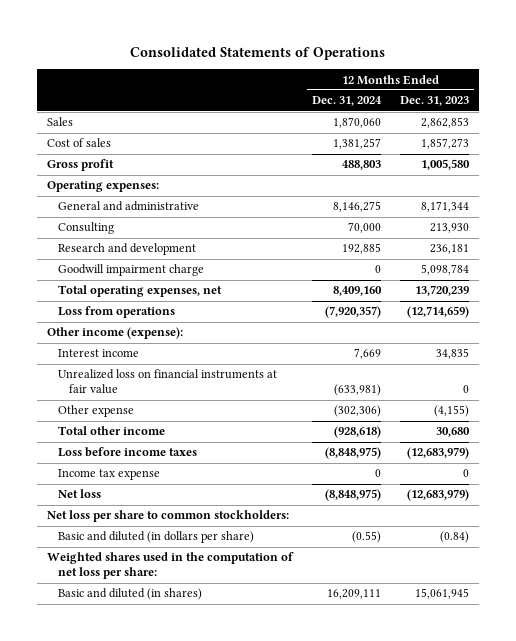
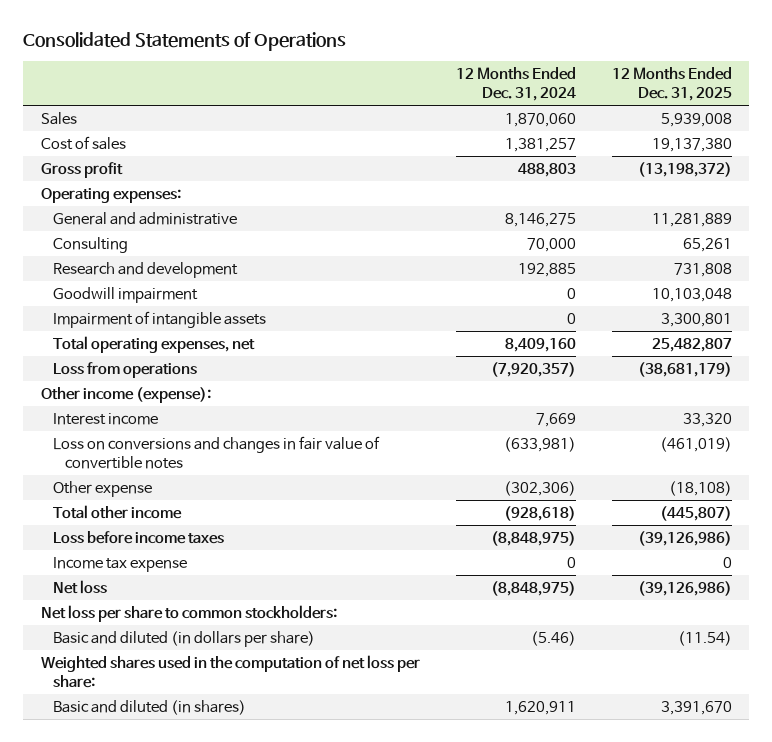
[400,96,470,107] Dec. 31, 2023 -> none
none -> [611,67,732,102] 12 Months Ended Dec. 31, 2025
[58,264,205,277] Goodwill impairment charge -> [53,286,199,303] Goodwill impairment
none -> [53,310,267,328] Impairment of intangible assets
[58,369,278,395] Unrealized loss on financial instruments at fair value -> [53,435,381,469] Loss on conversions and changes in fair value of convertible notes
[351,531,381,544] (0.55) -> [530,630,576,646] (5.46)
[326,589,381,600] 16,209,111 -> [504,700,576,715] 1,620,911

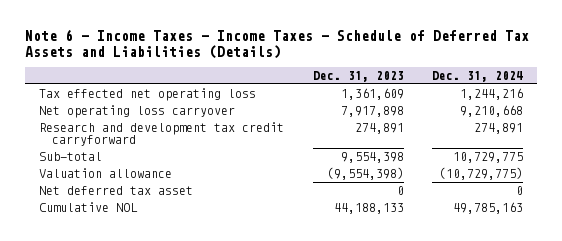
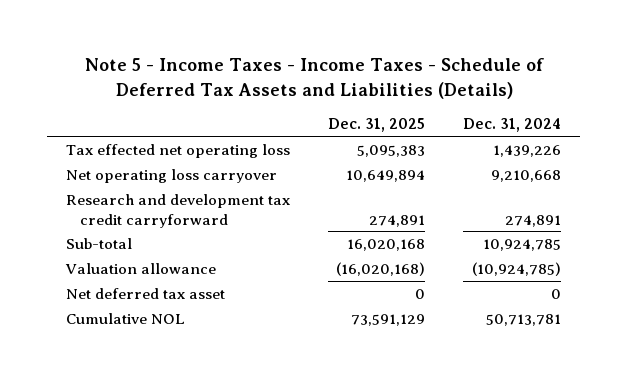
[25,29,530,59] Note 6 - Income Taxes - Income Taxes - Schedule of Deferred Tax Assets and Liabilities (Details) -> [84,58,544,99] Note 5 - Income Taxes - Income Taxes - Schedule of Deferred Tax Assets and Liabilities (Details)
[312,71,404,83] Dec. 31, 2023 -> none
none -> [328,118,426,133] Dec. 31, 2025
[459,88,523,101] 1,244,216 -> [493,144,562,157] 1,439,226
[452,152,523,164] 10,729,775 -> [483,238,562,251] 10,924,785
[438,167,523,181] (10,729,775) -> [472,261,562,276] (10,924,785)
[452,202,523,215] 49,785,163 -> [486,313,562,326] 50,713,781

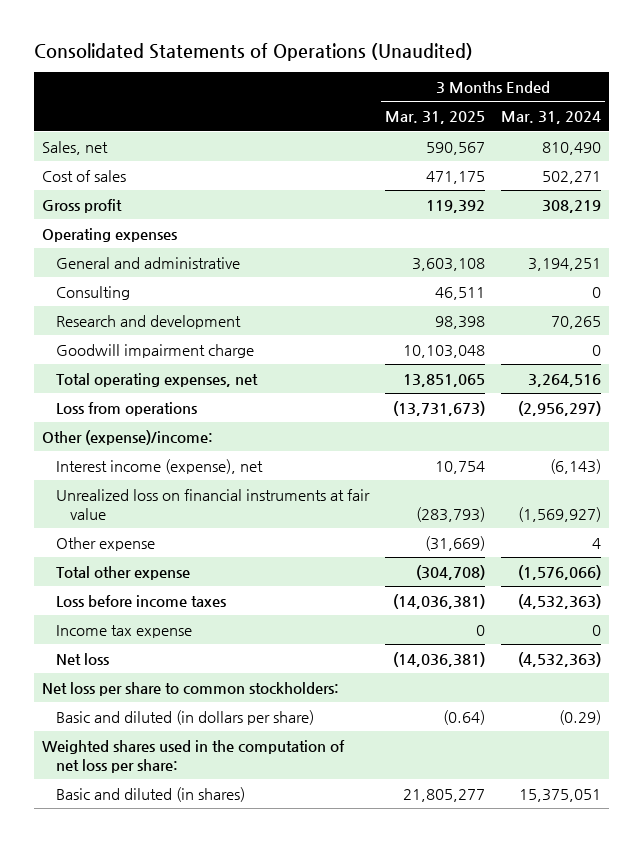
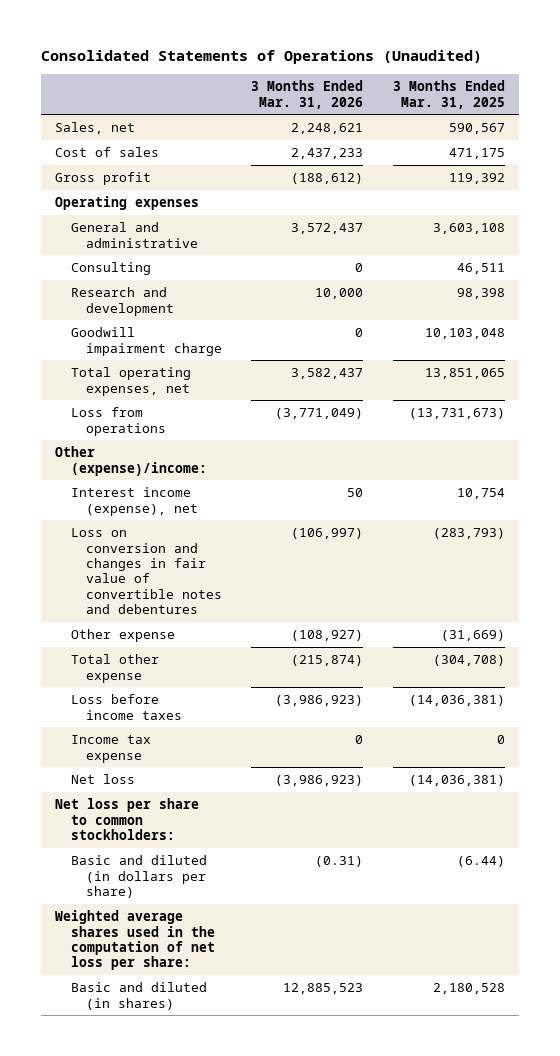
[501,111,602,125] Mar. 31, 2024 -> none
none -> [251,80,364,109] 3 Months Ended Mar. 31, 2026
[55,488,370,520] Unrealized loss on financial instruments at fair value -> [70,528,223,614] Loss on conversion and changes in fair value of convertible notes and debentures
[442,709,485,725] (0.64) -> [456,856,505,868] (6.44)
[41,739,345,773] Weighted shares used in the computation of net loss per share: -> [55,910,215,971] Weighted average shares used in the computation of net loss per share:
[402,788,485,802] 21,805,277 -> [432,983,505,995] 2,180,528

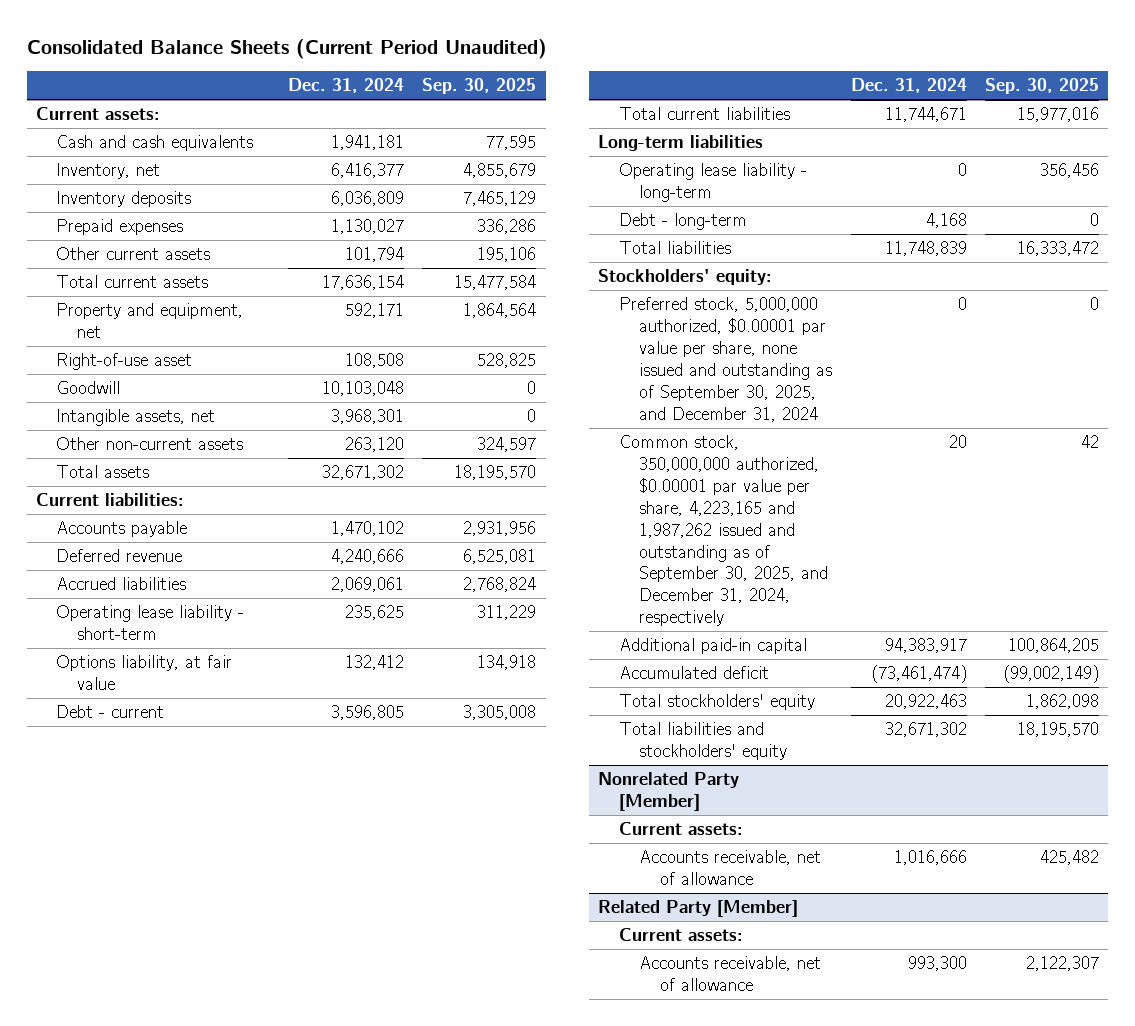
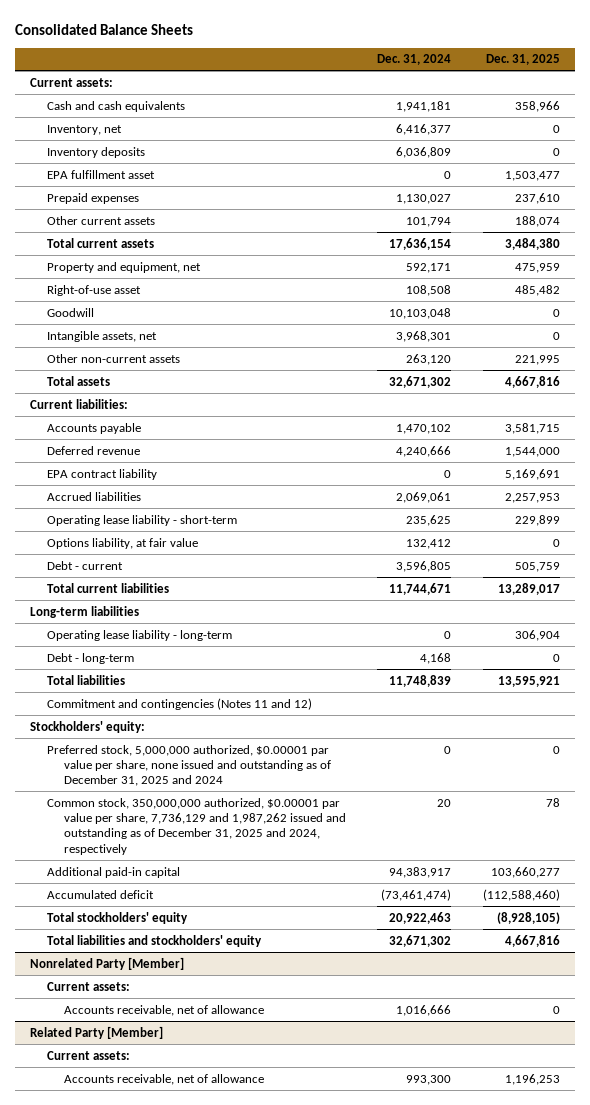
[26,38,547,59] Consolidated Balance Sheets (Current Period Unaudited) -> [14,23,193,35] Consolidated Balance Sheets
[422,78,537,95] Sep. 30, 2025 -> none
none -> [485,54,560,66] Dec. 31, 2025
none -> [47,169,156,179] EPA fulfillment asset
none -> [47,468,158,480] EPA contract liability
none -> [47,697,313,710] Commitment and contingencies (Notes 11 and 12)
[618,296,833,422] Preferred stock, 5,000,000 authorized, $0.00001 par value per share, none issued and outstanding as of September 30, 2025, and December 31, 2024 -> [47,744,332,787] Preferred stock, 5,000,000 authorized, $0.00001 par value per share, none issued and outstanding as of December 31, 2025 and 2024
[618,434,829,627] Common stock, 350,000,000 authorized, $0.00001 par value per share, 4,223,165 and 1,987,262 issued and outstanding as of September 30, 2025, and December 31, 2024, respectively -> [47,797,347,855] Common stock, 350,000,000 authorized, $0.00001 par value per share, 7,736,129 and 1,987,262 issued and outstanding as of December 31, 2025 and 2024, respectively

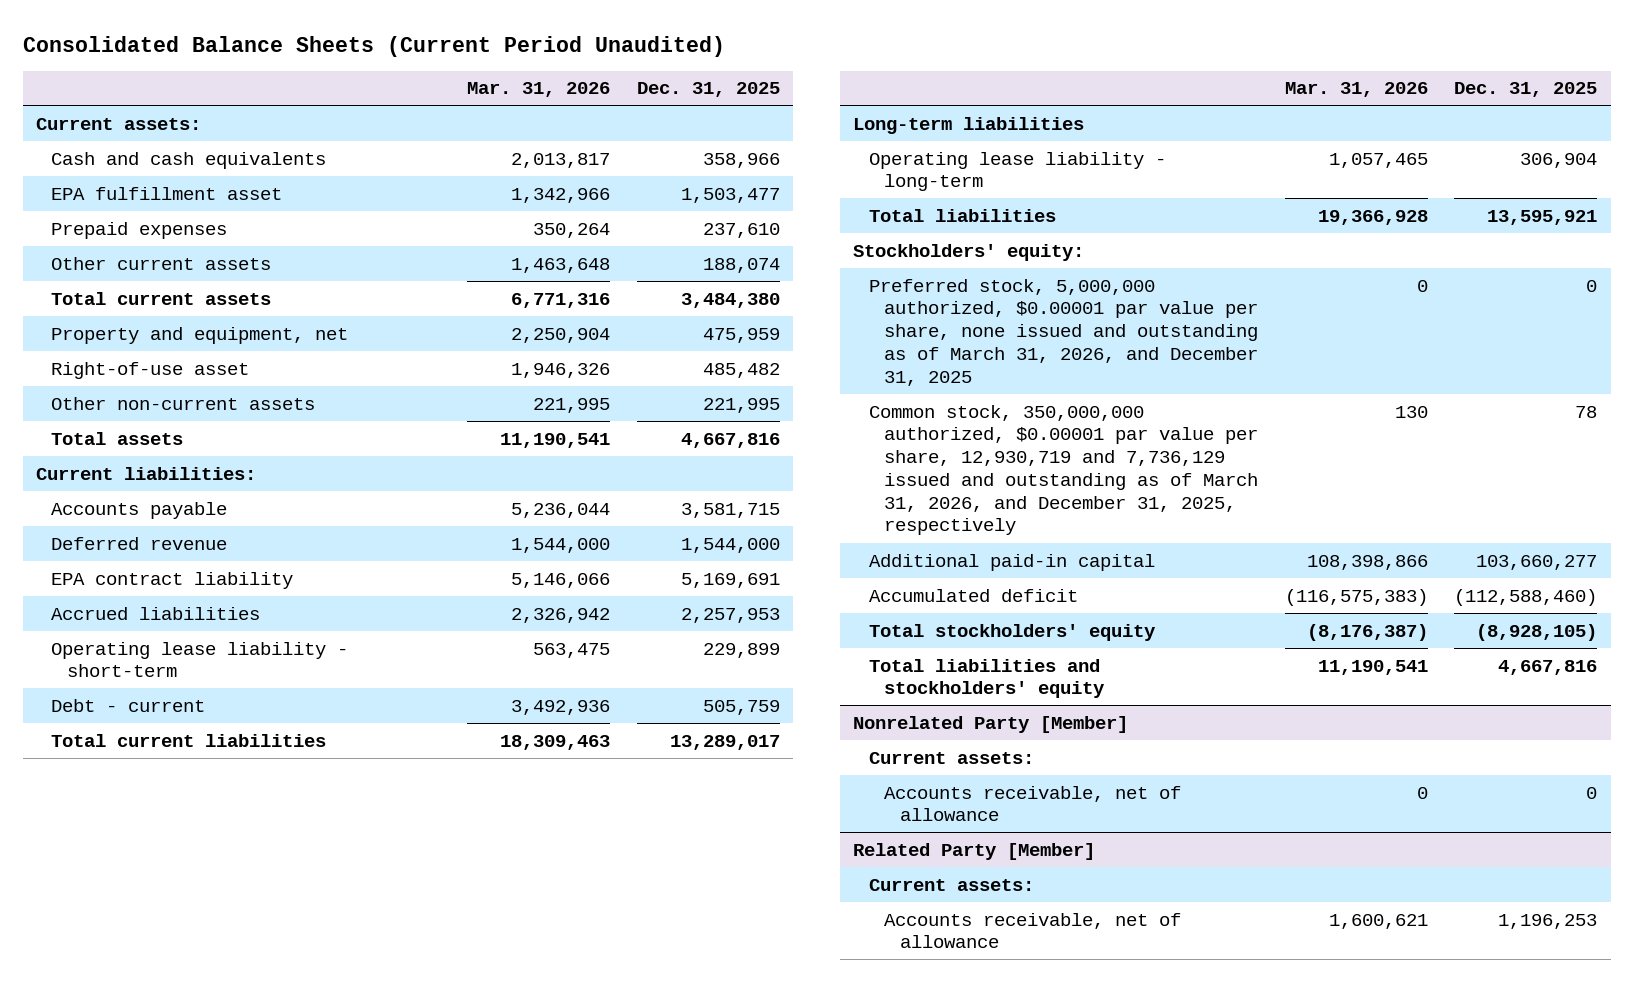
[14,23,193,35] Consolidated Balance Sheets -> [22,35,725,57] Consolidated Balance Sheets (Current Period Unaudited)
[377,54,452,66] Dec. 31, 2024 -> none
none -> [467,82,611,98] Mar. 31, 2026
[47,124,123,135] Inventory, net -> none
[47,146,146,158] Inventory deposits -> none
[47,307,95,317] Goodwill -> none
[47,330,158,342] Intangible assets, net -> none
[47,537,199,549] Options liability, at fair value -> none
[47,652,135,664] Debt - long-term -> none
[47,697,313,710] Commitment and contingencies (Notes 11 and 12) -> none
[47,744,332,787] Preferred stock, 5,000,000 authorized, $0.00001 par value per share, none issued and outstanding as of December 31, 2025 and 2024 -> [868,278,1259,386] Preferred stock, 5,000,000 authorized, $0.00001 par value per share, none issued and outstanding as of March 31, 2026, and December 31, 2025
[47,797,347,855] Common stock, 350,000,000 authorized, $0.00001 par value per share, 7,736,129 and 1,987,262 issued and outstanding as of December 31, 2025 and 2024, respectively -> [868,404,1259,536] Common stock, 350,000,000 authorized, $0.00001 par value per share, 12,930,719 and 7,736,129 issued and outstanding as of March 31, 2026, and December 31, 2025, respectively

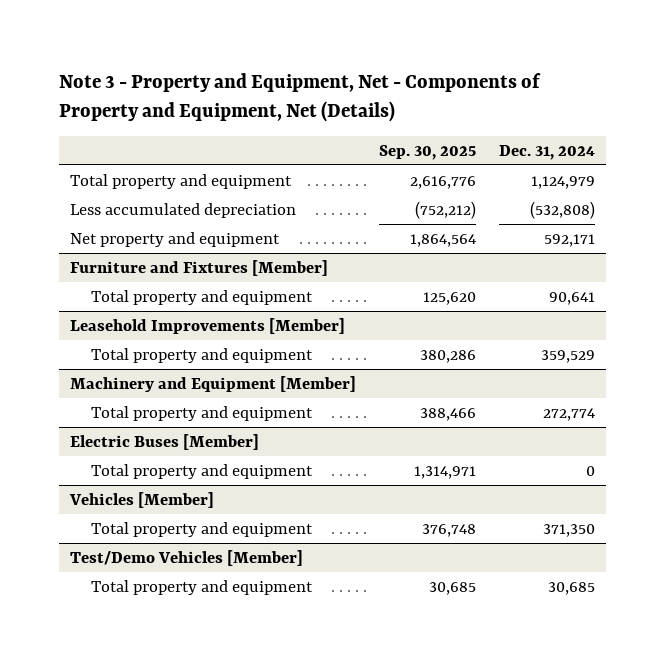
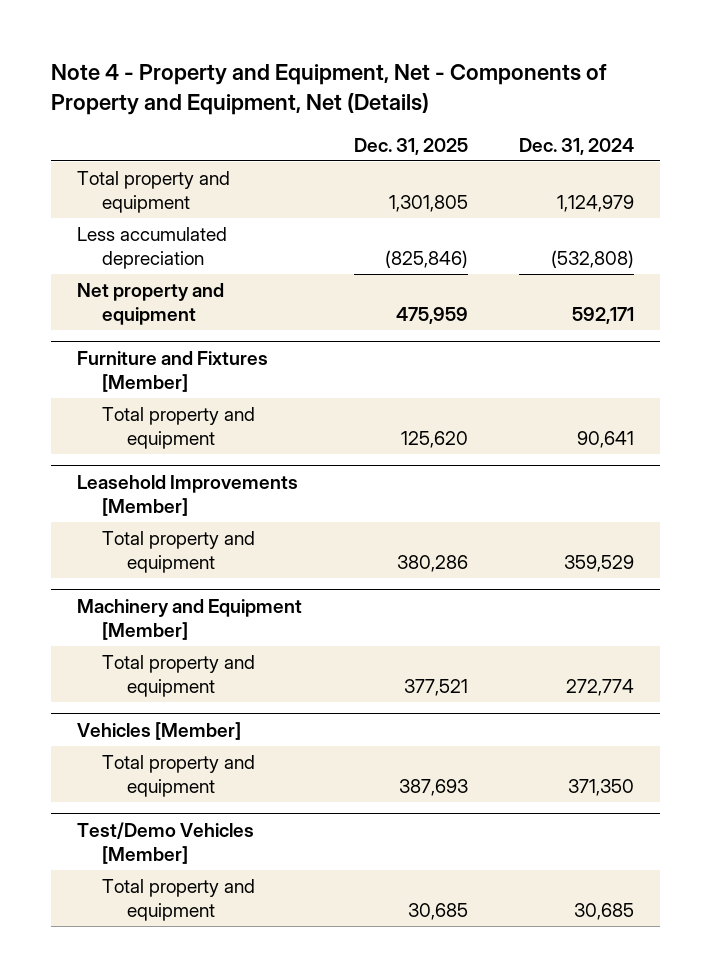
[58,72,541,122] Note 3 - Property and Equipment, Net - Components of Property and Equipment, Net (Details) -> [50,64,607,115] Note 4 - Property and Equipment, Net - Components of Property and Equipment, Net (Details)
[378,144,476,160] Sep. 30, 2025 -> none
none -> [353,137,468,155] Dec. 31, 2025
[69,434,259,451] Electric Buses [Member] -> none
[91,464,314,480] Total property and equipment -> none

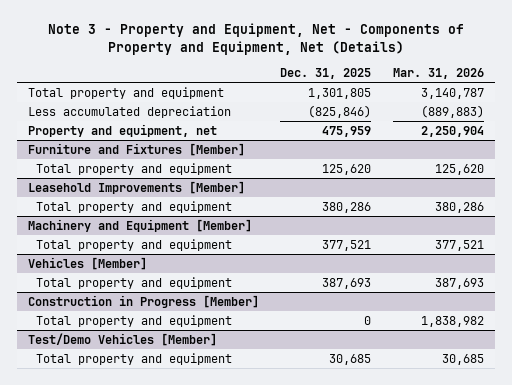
[50,64,607,115] Note 4 - Property and Equipment, Net - Components of Property and Equipment, Net (Details) -> [47,23,464,56] Note 3 - Property and Equipment, Net - Components of Property and Equipment, Net (Details)
[519,137,635,155] Dec. 31, 2024 -> none
none -> [393,68,485,80] Mar. 31, 2026
[76,282,224,325] Net property and equipment -> [27,123,217,137] Property and equipment, net
none -> [27,294,259,308] Construction in Progress [Member]
none -> [35,314,232,327] Total property and equipment

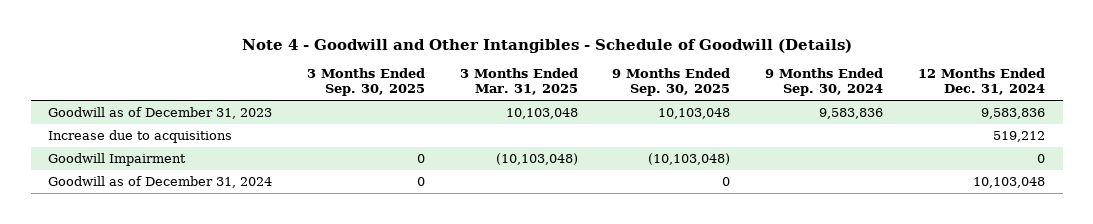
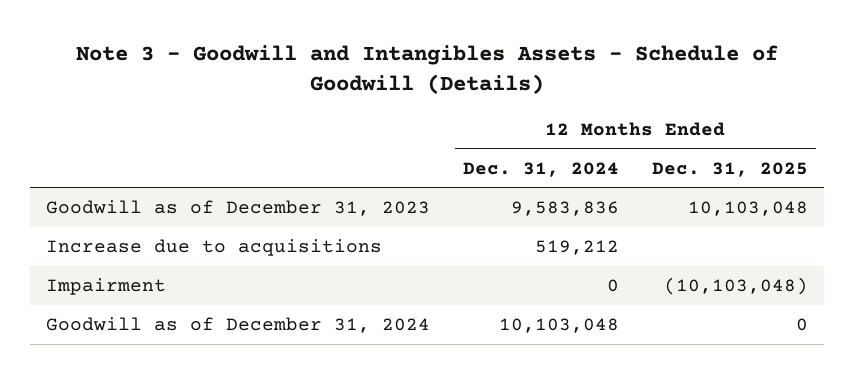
[241,38,852,53] Note 4 - Goodwill and Other Intangibles - Schedule of Goodwill (Details) -> [76,45,779,95] Note 3 - Goodwill and Intangibles Assets - Schedule of Goodwill (Details)
[306,68,425,97] 3 Months Ended Sep. 30, 2025 -> none
[459,68,578,96] 3 Months Ended Mar. 31, 2025 -> none
[612,68,731,97] 9 Months Ended Sep. 30, 2025 -> none
[765,68,884,97] 9 Months Ended Sep. 30, 2024 -> none
none -> [651,161,808,177] Dec. 31, 2025
[47,153,186,167] Goodwill Impairment -> [46,277,167,295] Impairment

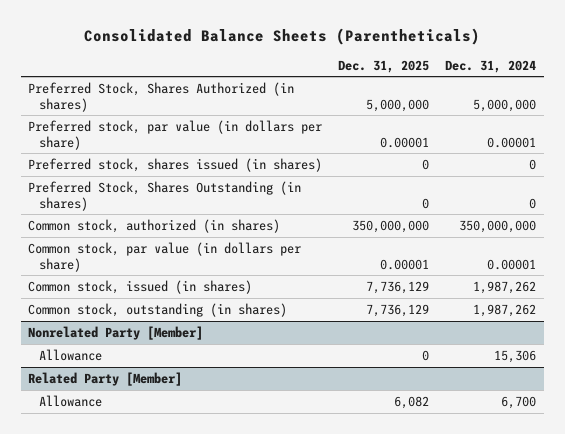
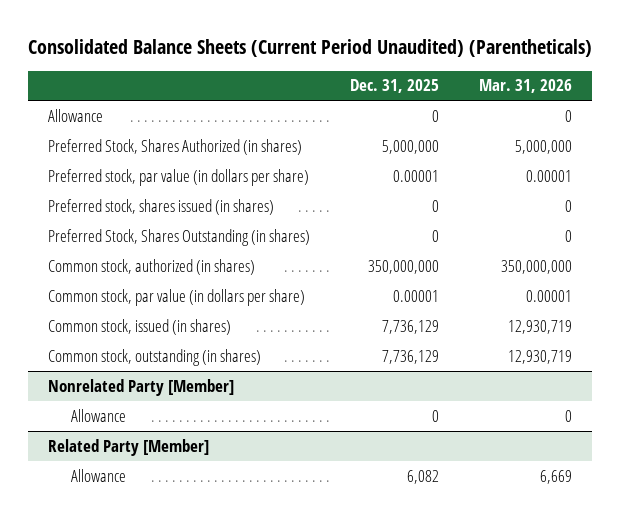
[84,27,481,45] Consolidated Balance Sheets (Parentheticals) -> [27,38,592,57] Consolidated Balance Sheets (Current Period Unaudited) (Parentheticals)
[445,59,537,73] Dec. 31, 2024 -> none
none -> [479,79,573,94] Mar. 31, 2026
none -> [47,108,103,122] Allowance

